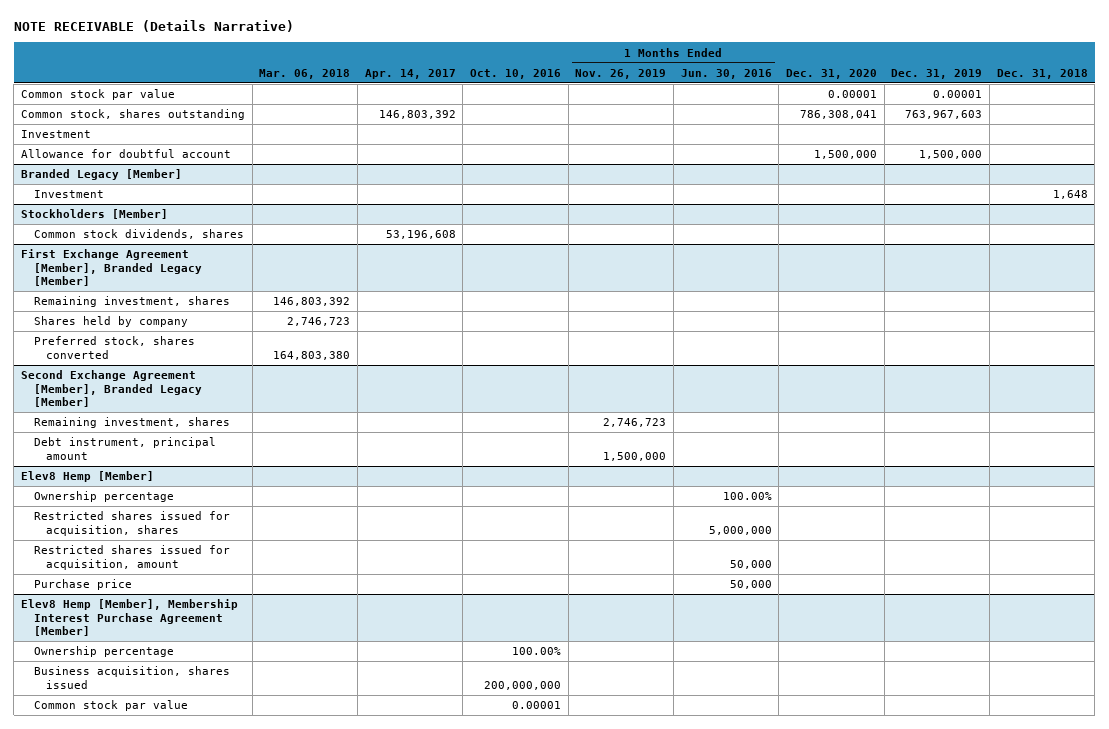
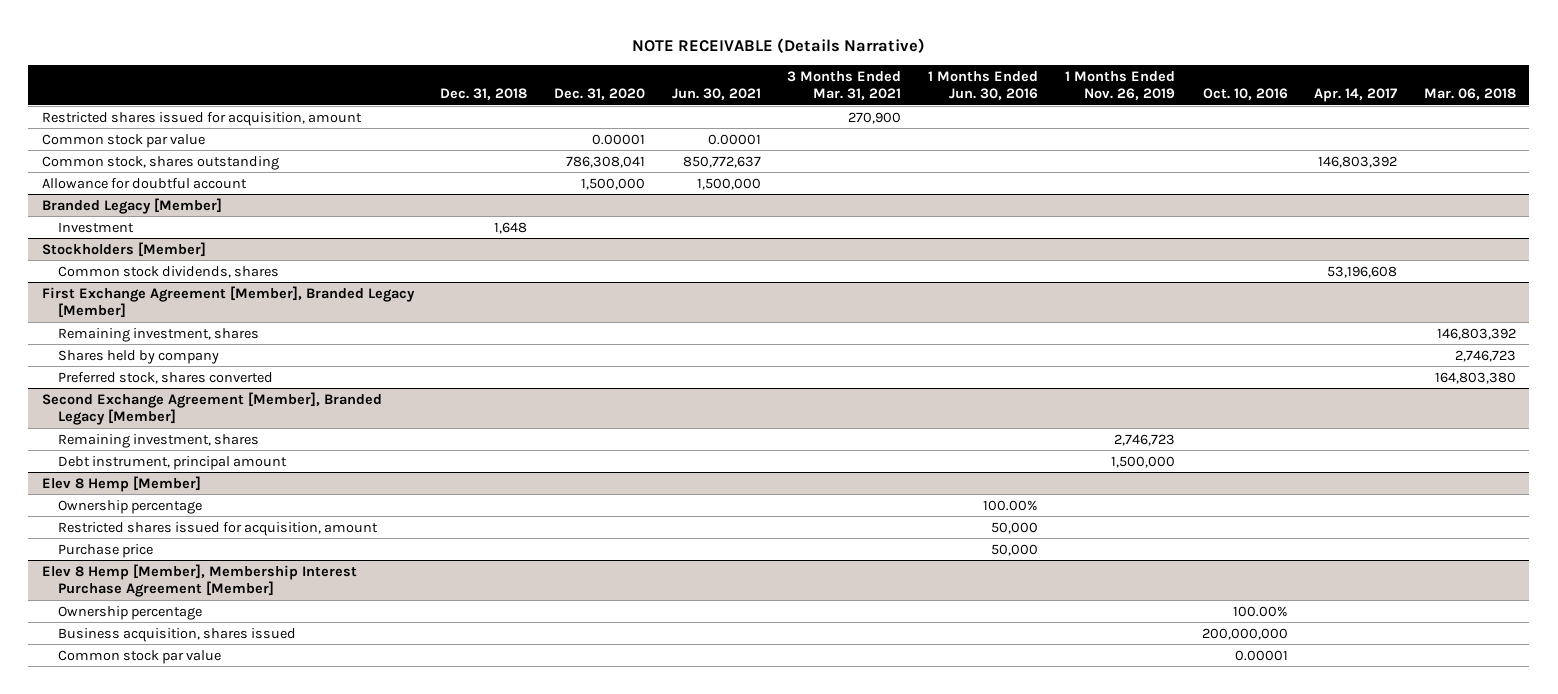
[891,68,983,79] Dec. 31, 2019 -> none
none -> [671,88,761,101] Jun. 30, 2021
none -> [787,71,902,101] 3 Months Ended Mar. 31, 2021
none -> [41,111,362,126] Restricted shares issued for acquisition, amount
[20,130,91,139] Investment -> none
[20,471,154,483] Elev8 Hemp [Member] -> [41,475,201,492] Elev 8 Hemp [Member]
[33,511,230,536] Restricted shares issued for acquisition, shares -> none
[20,599,238,637] Elev8 Hemp [Member], Membership Interest Purchase Agreement [Member] -> [41,563,357,597] Elev 8 Hemp [Member], Membership Interest Purchase Agreement [Member]

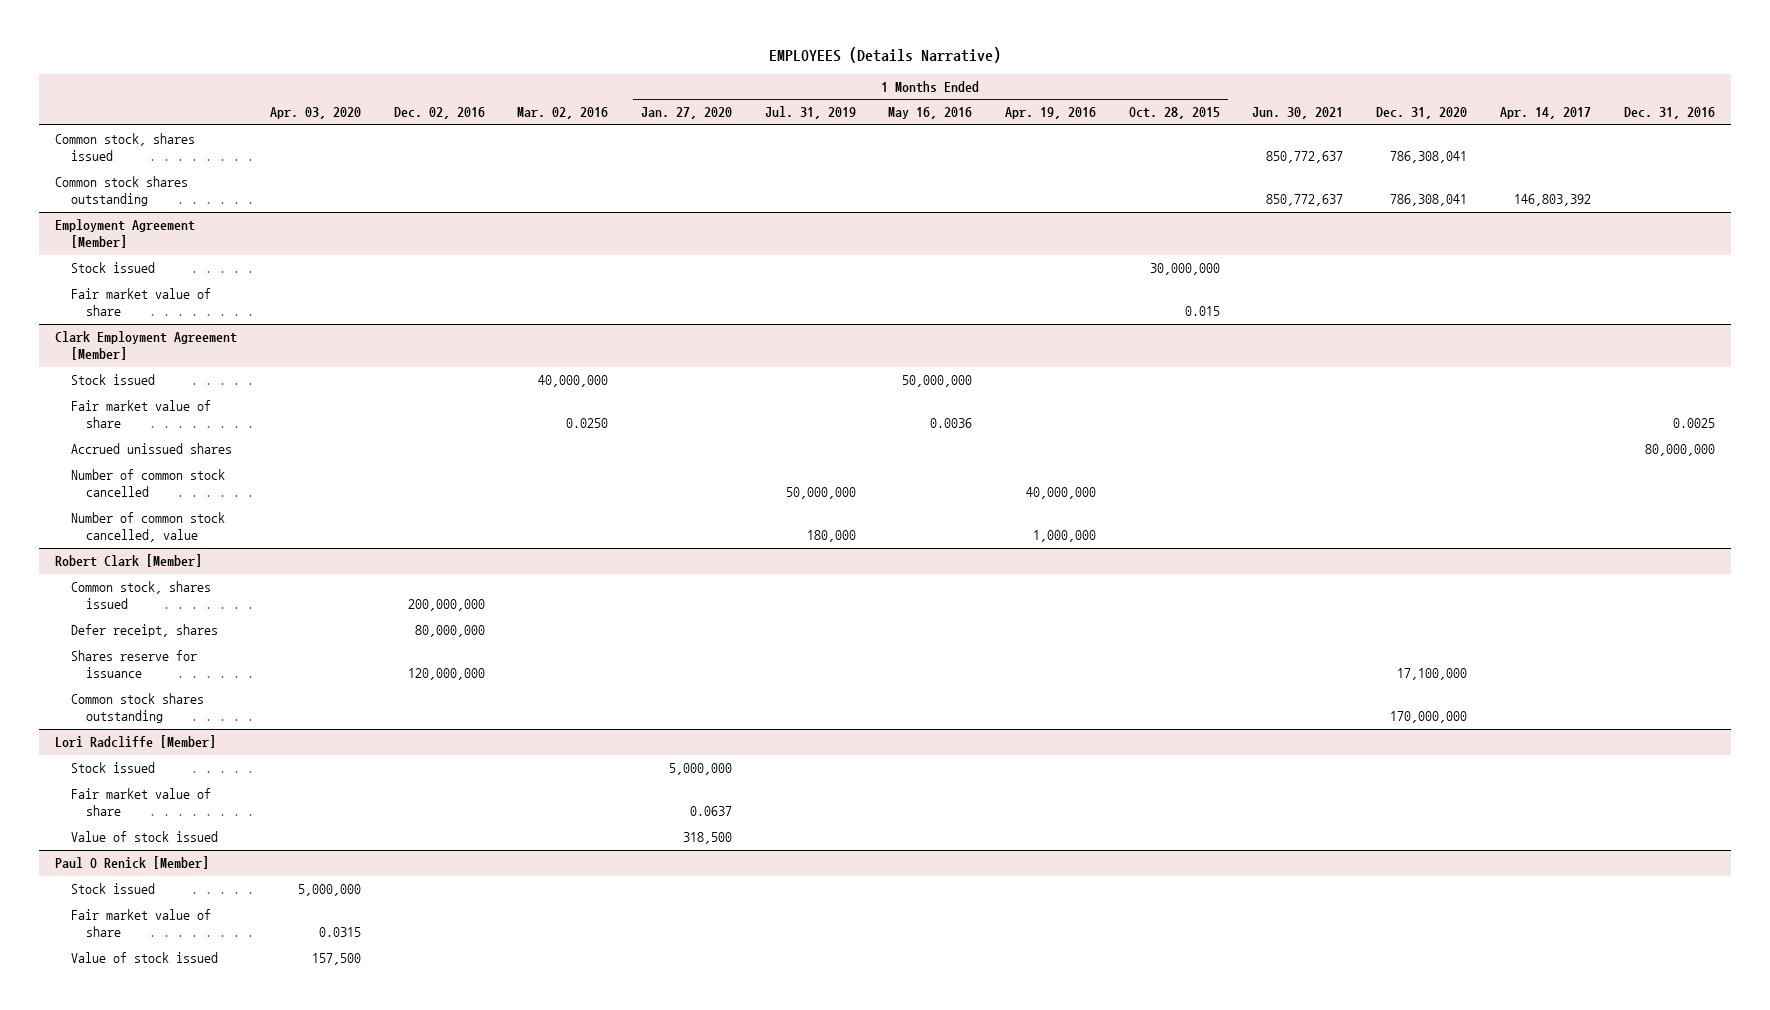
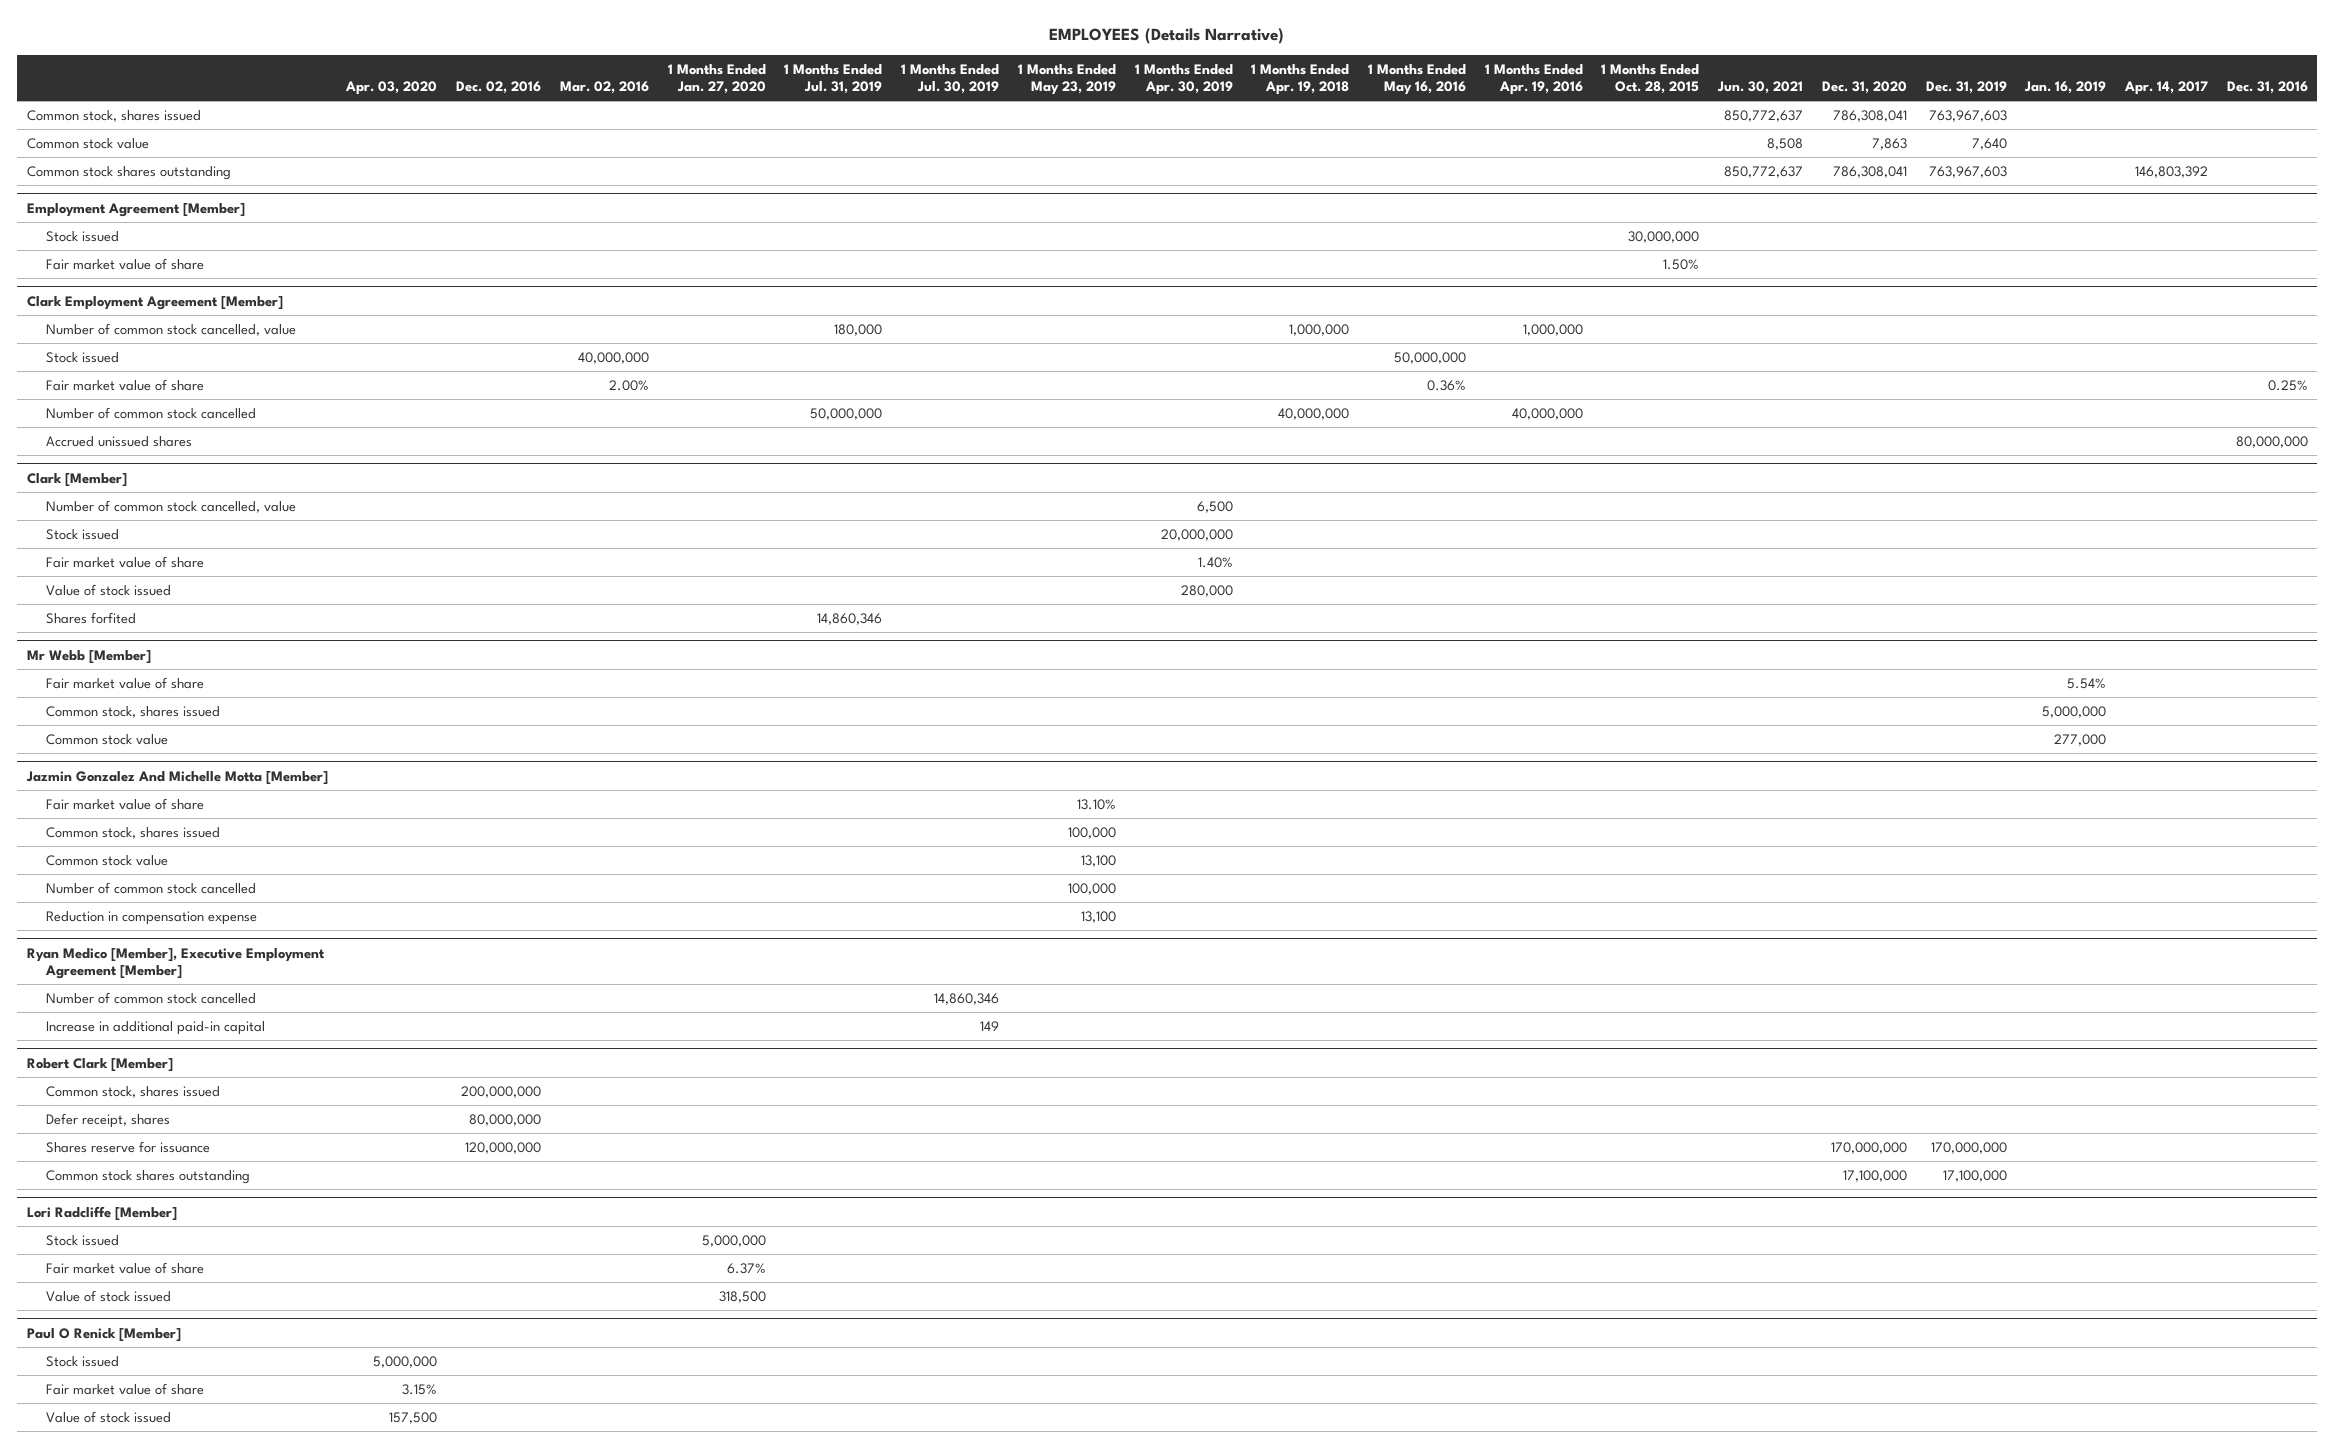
none -> [901,63,1000,95] 1 Months Ended Jul. 30, 2019
none -> [1017,63,1116,96] 1 Months Ended May 23, 2019
none -> [1134,63,1233,96] 1 Months Ended Apr. 30, 2019
none -> [1251,63,1350,96] 1 Months Ended Apr. 19, 2018
none -> [1925,81,2007,95] Dec. 31, 2019
none -> [2024,81,2107,95] Jan. 16, 2019
none -> [26,137,149,149] Common stock value
[1184,306,1220,317] 0.015 -> [1663,258,1700,270] 1.50%
[70,512,225,543] Number of common stock cancelled, value -> [45,322,296,336] Number of common stock cancelled, value
[566,418,609,429] 0.0250 -> [608,379,649,391] 2.00%
[930,418,973,429] 0.0036 -> [1426,379,1466,391] 0.36%
[1672,418,1715,429] 0.0025 -> [2267,379,2308,391] 0.25%
[70,443,232,455] Accrued unissued shares -> [45,435,192,447] Accrued unissued shares
none -> [26,472,127,487] Clark [Member]
none -> [45,499,296,513] Number of common stock cancelled, value
none -> [45,528,119,540] Stock issued
none -> [45,555,204,568] Fair market value of share
none -> [45,583,171,596] Value of stock issued
none -> [45,611,136,624] Shares forfited
none -> [26,649,151,664] Mr Webb [Member]
none -> [45,676,204,689] Fair market value of share
none -> [45,705,220,718] Common stock, shares issued
none -> [45,733,168,745] Common stock value
none -> [25,770,328,785] Jazmin Gonzalez And Michelle Motta [Member]
none -> [45,797,204,810] Fair market value of share
none -> [45,826,220,839] Common stock, shares issued
none -> [45,854,168,866] Common stock value
none -> [45,881,256,894] Number of common stock cancelled
none -> [45,910,257,925] Reduction in compensation expense
none -> [26,947,325,980] Ryan Medico [Member], Executive Employment Agreement [Member]
none -> [45,991,256,1004] Number of common stock cancelled
none -> [45,1020,265,1035] Increase in additional paid-in capital
[1397,668,1468,681] 17,100,000 -> [1830,1141,1907,1154] 170,000,000
[1390,711,1468,724] 170,000,000 -> [1842,1169,1907,1182] 17,100,000
[690,806,733,817] 0.0637 -> [726,1262,766,1274] 6.37%
[319,927,362,938] 0.0315 -> [402,1383,438,1395] 3.15%

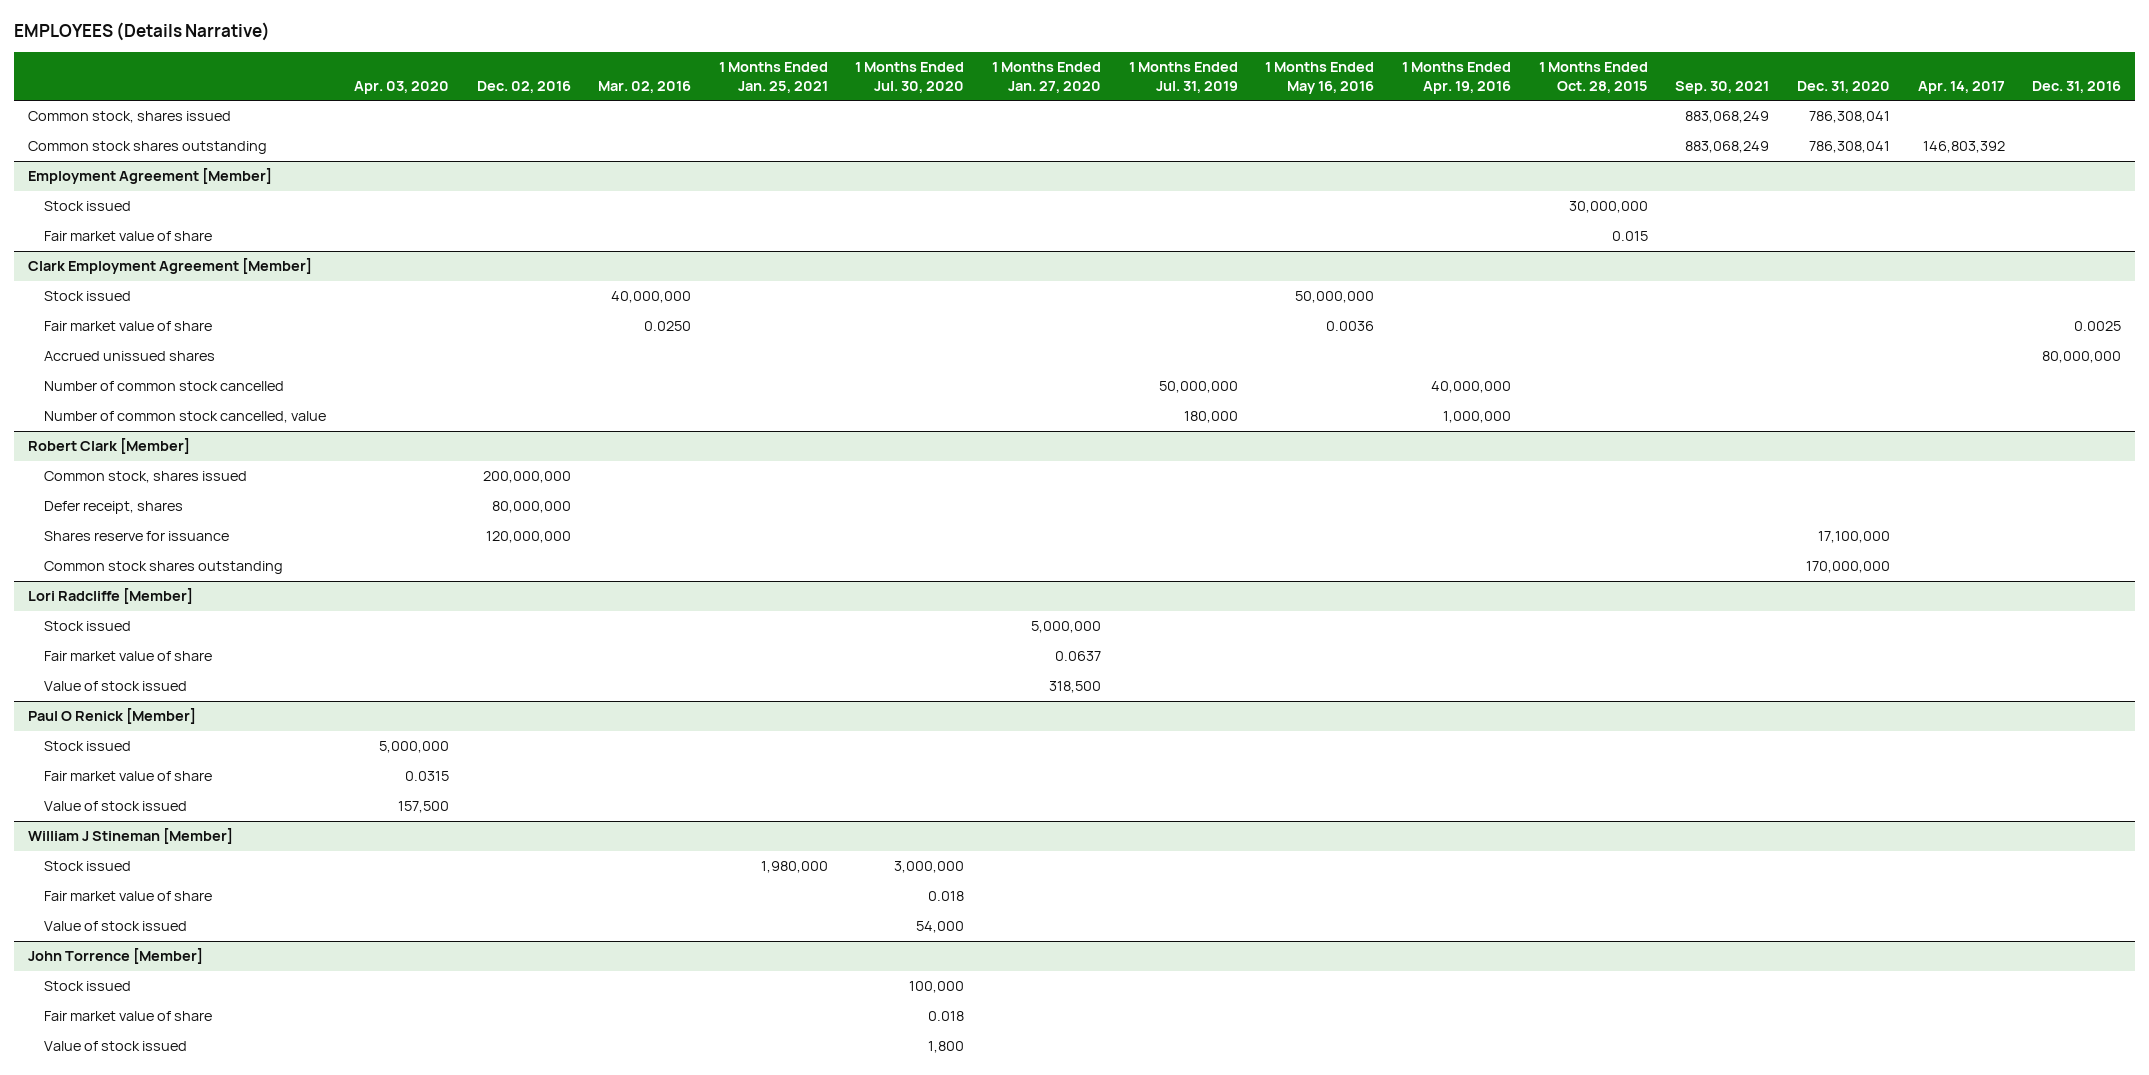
[901,63,1000,95] 1 Months Ended Jul. 30, 2019 -> none
[1017,63,1116,96] 1 Months Ended May 23, 2019 -> none
[1134,63,1233,96] 1 Months Ended Apr. 30, 2019 -> none
[1251,63,1350,96] 1 Months Ended Apr. 19, 2018 -> none
[1717,81,1804,95] Jun. 30, 2021 -> none
[1925,81,2007,95] Dec. 31, 2019 -> none
[2024,81,2107,95] Jan. 16, 2019 -> none
none -> [718,61,828,93] 1 Months Ended Jan. 25, 2021
none -> [855,61,965,93] 1 Months Ended Jul. 30, 2020
none -> [1675,80,1770,94] Sep. 30, 2021
[26,137,149,149] Common stock value -> none
[1663,258,1700,270] 1.50% -> [1611,231,1648,242] 0.015
[608,379,649,391] 2.00% -> [644,321,692,332] 0.0250
[1426,379,1466,391] 0.36% -> [1326,321,1375,332] 0.0036
[2267,379,2308,391] 0.25% -> [2074,321,2122,332] 0.0025
[26,472,127,487] Clark [Member] -> none
[45,499,296,513] Number of common stock cancelled, value -> none
[45,528,119,540] Stock issued -> none
[45,555,204,568] Fair market value of share -> none
[45,583,171,596] Value of stock issued -> none
[45,611,136,624] Shares forfited -> none
[26,649,151,664] Mr Webb [Member] -> none
[45,676,204,689] Fair market value of share -> none
[45,705,220,718] Common stock, shares issued -> none
[45,733,168,745] Common stock value -> none
[25,770,328,785] Jazmin Gonzalez And Michelle Motta [Member] -> none
[45,797,204,810] Fair market value of share -> none
[45,826,220,839] Common stock, shares issued -> none
[45,854,168,866] Common stock value -> none
[45,881,256,894] Number of common stock cancelled -> none
[45,910,257,925] Reduction in compensation expense -> none
[26,947,325,980] Ryan Medico [Member], Executive Employment Agreement [Member] -> none
[45,991,256,1004] Number of common stock cancelled -> none
[45,1020,265,1035] Increase in additional paid-in capital -> none
[45,406,256,419] Number of common stock cancelled -> [44,381,285,392] Number of common stock cancelled
[45,322,296,336] Number of common stock cancelled, value -> [44,411,327,424] Number of common stock cancelled, value
[1830,1141,1907,1154] 170,000,000 -> [1817,531,1890,544] 17,100,000
[1842,1169,1907,1182] 17,100,000 -> [1805,561,1890,574] 170,000,000
[726,1262,766,1274] 6.37% -> [1055,651,1102,662] 0.0637
[402,1383,438,1395] 3.15% -> [404,771,449,782] 0.0315
none -> [28,828,234,845] William J Stineman [Member]
none -> [44,861,132,872] Stock issued
none -> [44,891,213,902] Fair market value of share
none -> [44,921,188,932] Value of stock issued
none -> [28,948,204,965] John Torrence [Member]
none -> [44,981,132,992] Stock issued
none -> [44,1011,213,1022] Fair market value of share
none -> [44,1041,188,1052] Value of stock issued

